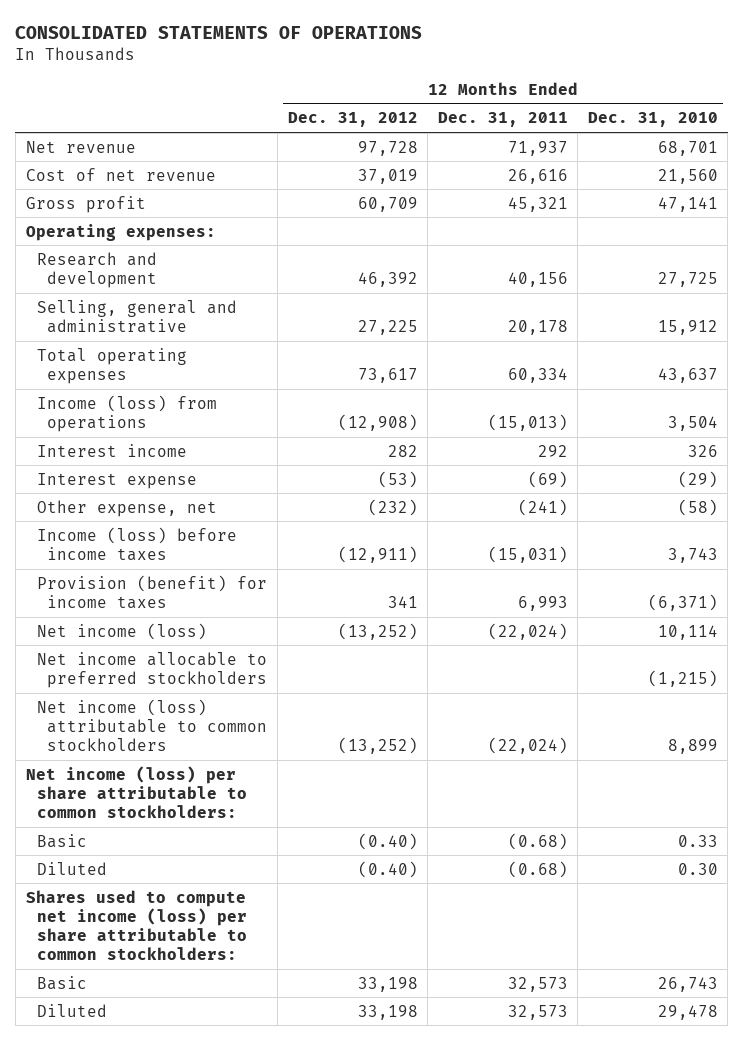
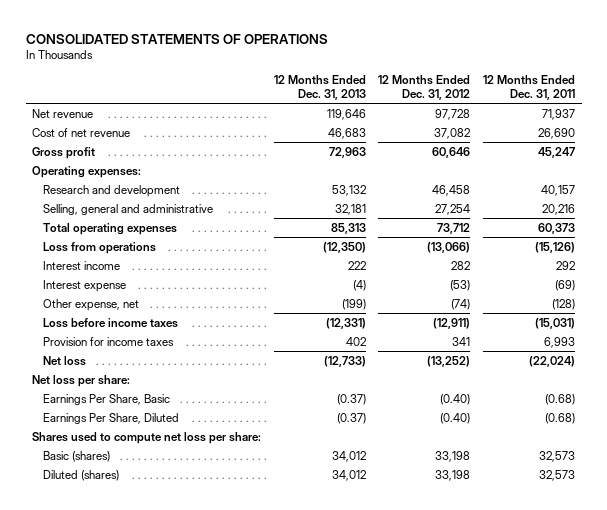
[587,112,718,128] Dec. 31, 2010 -> none
none -> [273,75,366,101] 12 Months Ended Dec. 31, 2013
[357,168,418,184] 37,019 -> [434,127,471,139] 37,082
[507,168,568,184] 26,616 -> [538,127,576,139] 26,690
[357,196,418,212] 60,709 -> [432,146,471,158] 60,646
[507,196,568,212] 45,321 -> [538,146,576,158] 45,247
[357,271,418,287] 46,392 -> [432,184,471,196] 46,458
[507,271,568,287] 40,156 -> [541,184,576,196] 40,157
[357,319,418,335] 27,225 -> [435,203,471,215] 27,254
[507,319,568,335] 20,178 -> [542,203,576,215] 20,216
[357,367,418,383] 73,617 -> [437,222,471,234] 73,712
[507,367,568,383] 60,334 -> [538,222,576,234] 60,373
[36,394,217,432] Income (loss) from operations -> [43,241,157,254] Loss from operations
[337,413,418,431] (12,908) -> [427,241,471,253] (13,066)
[487,413,568,431] (15,013) -> [535,241,576,253] (15,126)
[36,651,268,688] Net income allocable to preferred stockholders -> none
[36,698,268,752] Net income (loss) attributable to common stockholders -> none
[367,498,418,516] (232) -> [451,298,471,310] (74)
[517,498,568,516] (241) -> [552,298,576,310] (128)
[36,526,237,561] Income (loss) before income taxes -> [43,317,179,328] Loss before income taxes
[36,574,267,609] Provision (benefit) for income taxes -> [43,336,175,346] Provision for income taxes
[36,622,207,640] Net income (loss) -> [43,355,87,366] Net loss
[25,765,247,819] Net income (loss) per share attributable to common stockholders: -> [31,374,130,387] Net loss per share:
[36,833,87,848] Basic -> [43,393,171,405] Earnings Per Share, Basic
[36,861,107,875] Diluted -> [43,412,180,424] Earnings Per Share, Diluted
[25,889,247,961] Shares used to compute net income (loss) per share attributable to common stockholders: -> [31,431,261,444] Shares used to compute net loss per share:
[36,975,87,990] Basic -> [43,450,111,462] Basic (shares)
[36,1003,107,1017] Diluted -> [43,469,120,481] Diluted (shares)

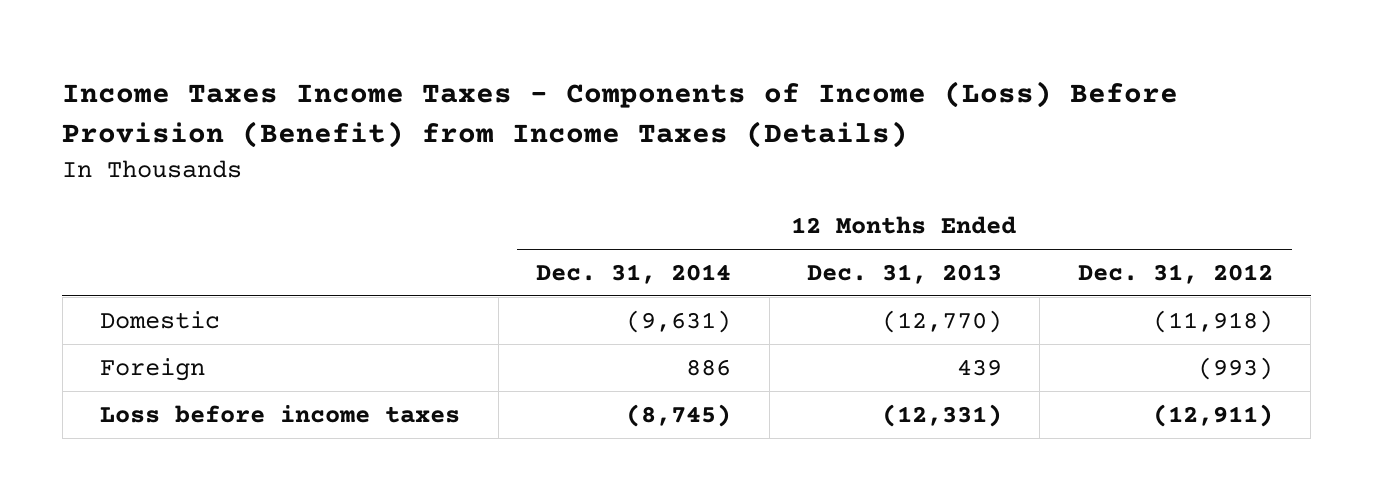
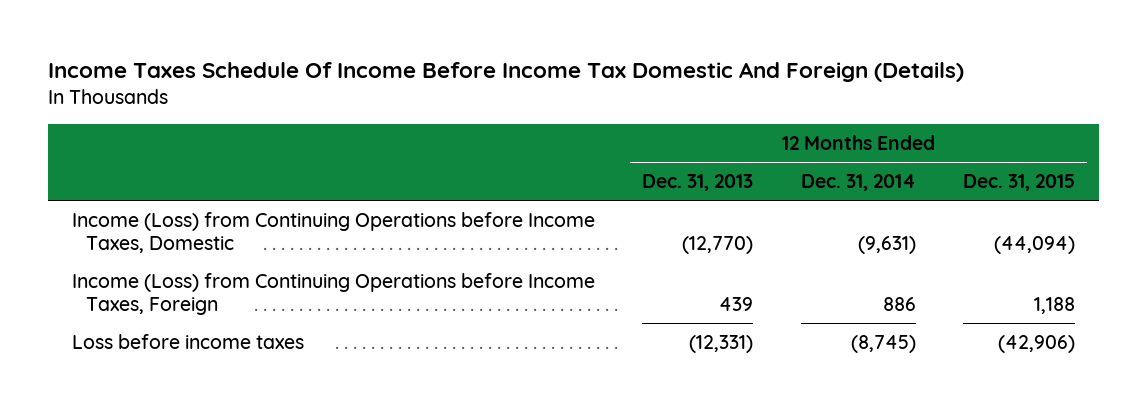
[62,81,1179,149] Income Taxes Income Taxes - Components of Income (Loss) Before Provision (Benefit) from Income Taxes (Details) -> [47,62,964,83] Income Taxes Schedule Of Income Before Income Tax Domestic And Foreign (Details)
[1077,263,1273,284] Dec. 31, 2012 -> none
none -> [963,174,1076,192] Dec. 31, 2015
[100,310,221,329] Domestic -> [71,212,595,253] Income (Loss) from Continuing Operations before Income Taxes, Domestic
[100,357,206,381] Foreign -> [71,273,595,315] Income (Loss) from Continuing Operations before Income Taxes, Foreign

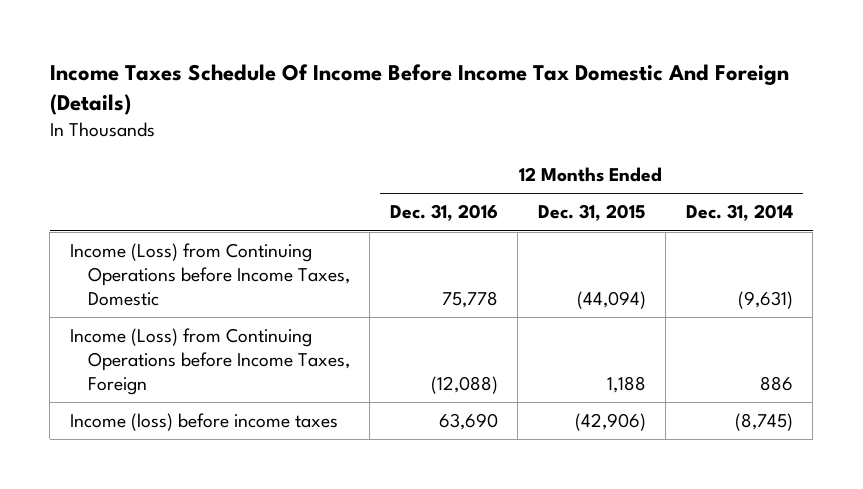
[642,174,754,192] Dec. 31, 2013 -> none
none -> [389,204,498,222] Dec. 31, 2016
[71,334,304,350] Loss before income taxes -> [69,413,338,432] Income (loss) before income taxes

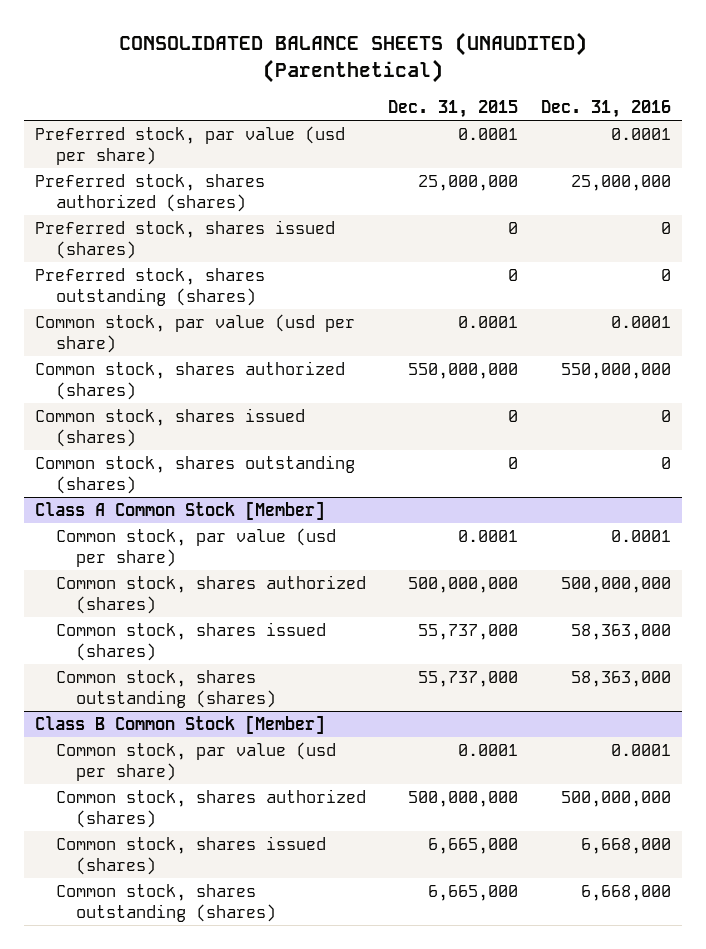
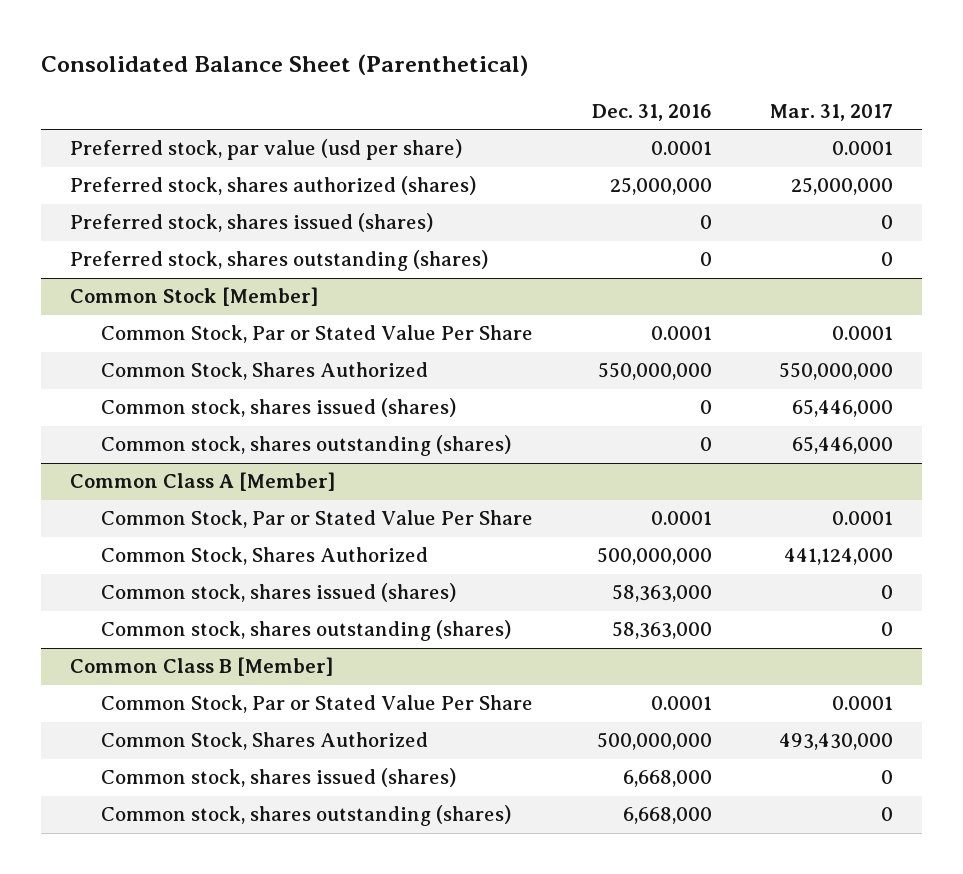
[119,32,588,83] CONSOLIDATED BALANCE SHEETS (UNAUDITED) (Parenthetical) -> [40,54,528,77] Consolidated Balance Sheet (Parenthetical)
[388,100,519,119] Dec. 31, 2015 -> none
none -> [770,104,894,122] Mar. 31, 2017
none -> [70,287,319,307] Common Stock [Member]
[35,314,356,354] Common stock, par value (usd per share) -> [101,325,534,344] Common Stock, Par or Stated Value Per Share
[35,361,346,401] Common stock, shares authorized (shares) -> [101,362,429,381] Common Stock, Shares Authorized
[35,501,326,521] Class A Common Stock [Member] -> [70,472,336,492] Common Class A [Member]
[55,528,336,568] Common stock, par value (usd per share) -> [101,510,534,529] Common Stock, Par or Stated Value Per Share
[55,575,366,615] Common stock, shares authorized (shares) -> [101,547,429,566] Common Stock, Shares Authorized
[35,715,326,735] Class B Common Stock [Member] -> [70,657,334,677] Common Class B [Member]
[55,742,336,782] Common stock, par value (usd per share) -> [101,695,534,714] Common Stock, Par or Stated Value Per Share
[55,789,366,829] Common stock, shares authorized (shares) -> [101,732,429,751] Common Stock, Shares Authorized

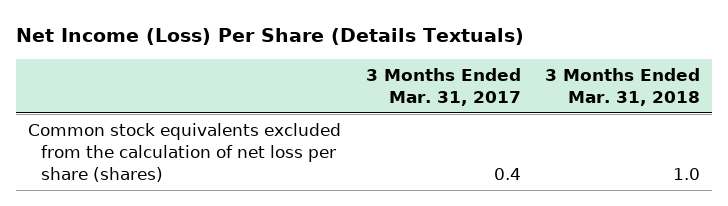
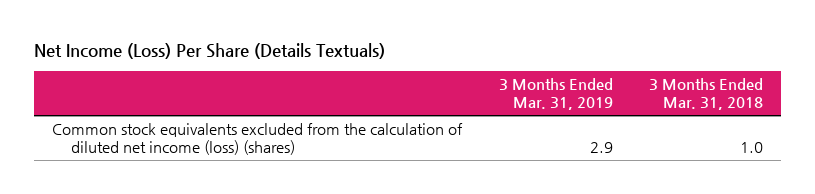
[365,67,521,106] 3 Months Ended Mar. 31, 2017 -> none
none -> [498,78,613,110] 3 Months Ended Mar. 31, 2019
[28,123,342,182] Common stock equivalents excluded from the calculation of net loss per share (shares) -> [52,123,464,155] Common stock equivalents excluded from the calculation of diluted net income (loss) (shares)

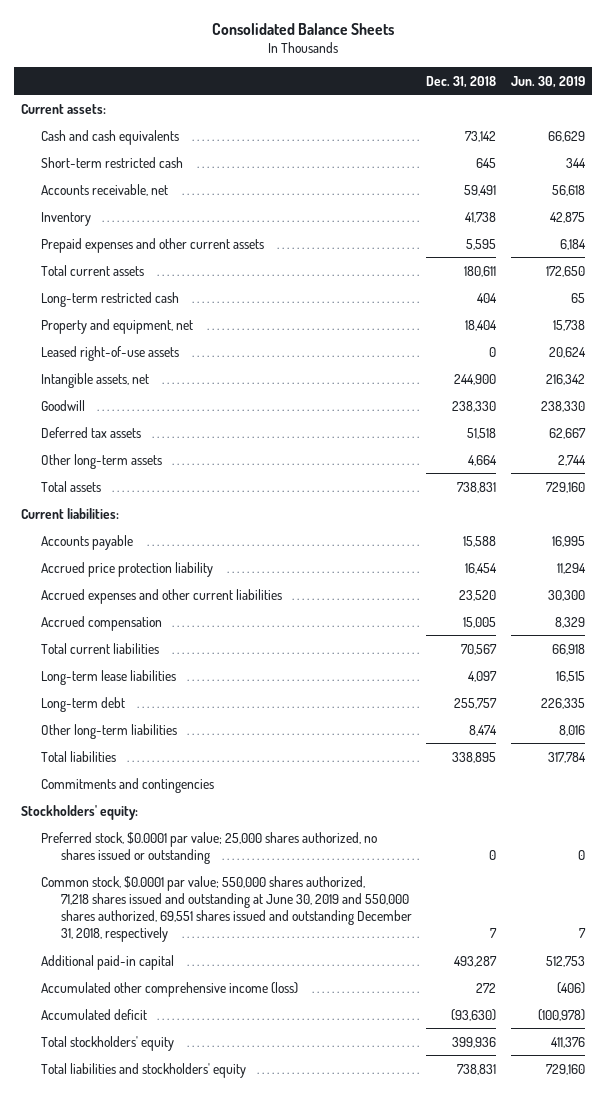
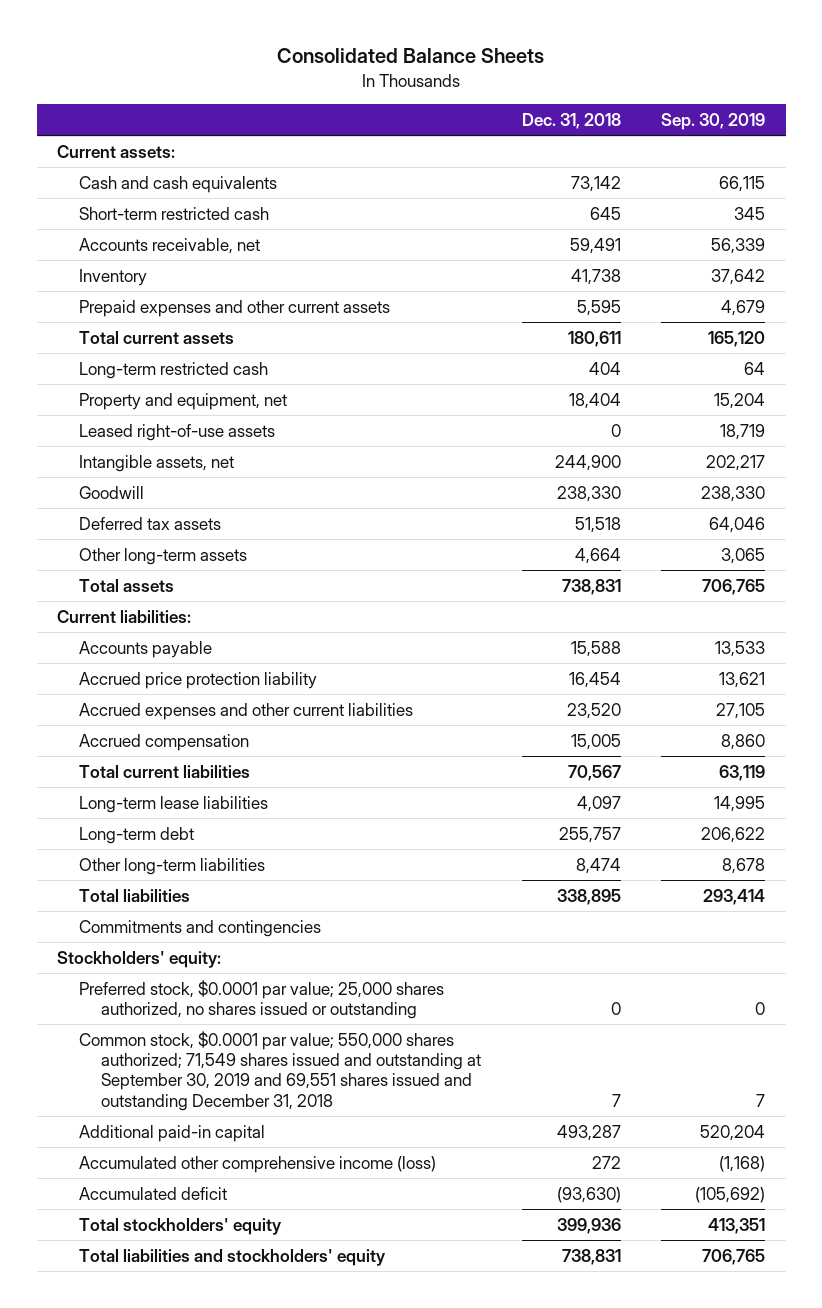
[510,75,585,88] Jun. 30, 2019 -> none
none -> [661,112,766,130] Sep. 30, 2019
[41,875,413,942] Common stock, $0.0001 par value; 550,000 shares authorized, 71,218 shares issued and outstanding at June 30, 2019 and 550,000 shares authorized, 69,551 shares issued and outstanding December 31, 2018, respectively -> [79,1030,482,1111] Common stock, $0.0001 par value; 550,000 shares authorized; 71,549 shares issued and outstanding at September 30, 2019 and 69,551 shares issued and outstanding December 31, 2018

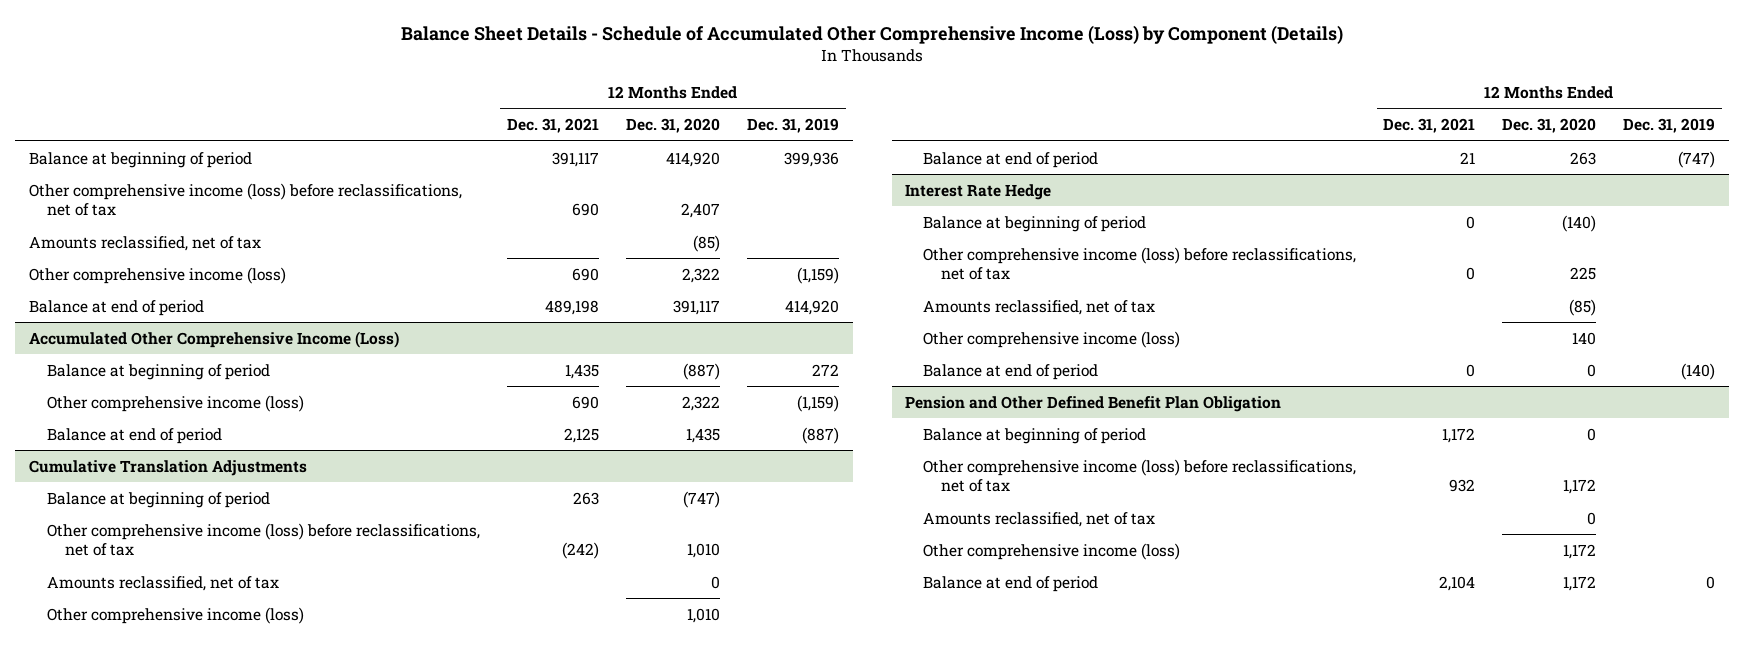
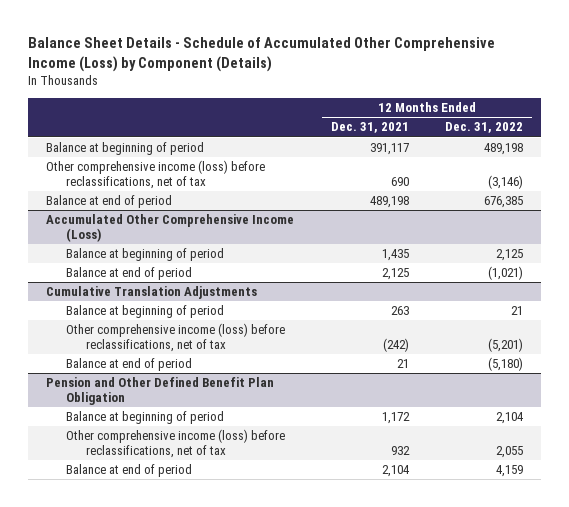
[626,118,721,134] Dec. 31, 2020 -> none
[747,118,840,134] Dec. 31, 2019 -> none
none -> [444,122,523,134] Dec. 31, 2022
[28,235,261,251] Amounts reclassified, net of tax -> none
[28,266,286,284] Other comprehensive income (loss) -> none
[47,394,305,412] Other comprehensive income (loss) -> none
[47,575,280,591] Amounts reclassified, net of tax -> none
[47,606,305,624] Other comprehensive income (loss) -> none
[905,183,1052,200] Interest Rate Hedge -> none
[923,215,1147,232] Balance at beginning of period -> none
[923,246,1357,281] Other comprehensive income (loss) before reclassifications, net of tax -> none
[923,299,1156,315] Amounts reclassified, net of tax -> none
[923,330,1181,348] Other comprehensive income (loss) -> none
[923,363,1099,380] Balance at end of period -> none
[923,511,1156,527] Amounts reclassified, net of tax -> none
[923,542,1181,560] Other comprehensive income (loss) -> none

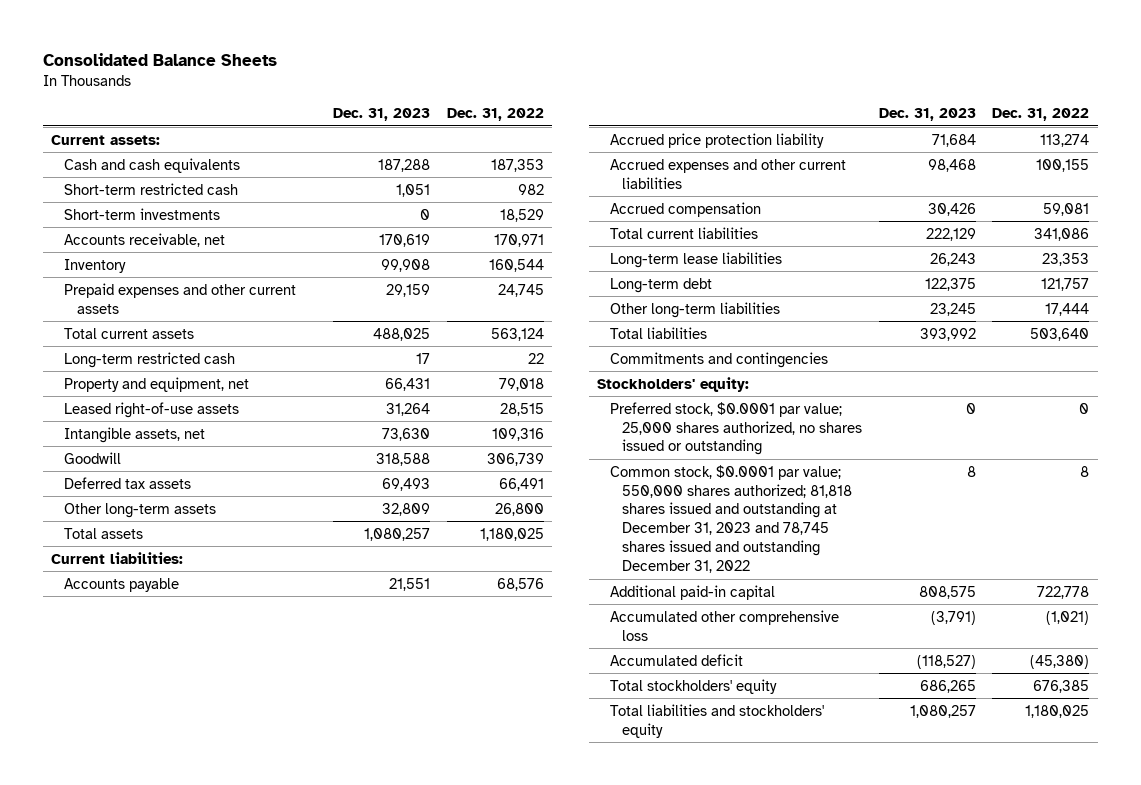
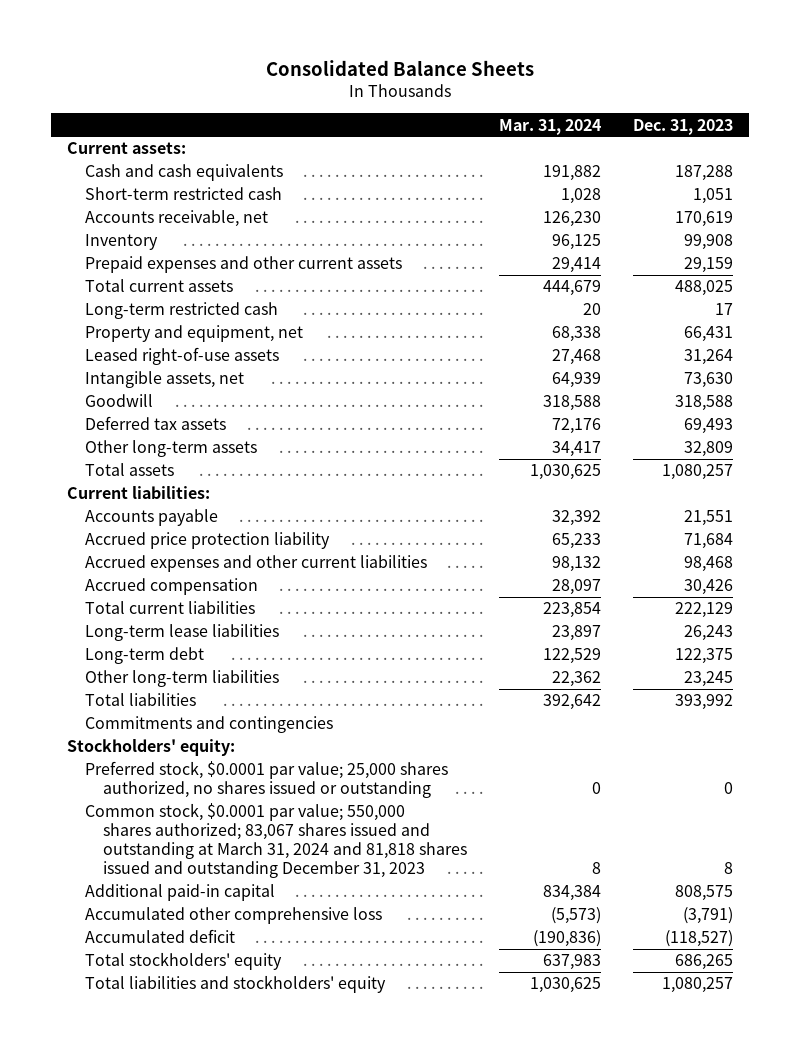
[446,108,544,122] Dec. 31, 2022 -> none
none -> [499,118,602,135] Mar. 31, 2024
[64,207,221,220] Short-term investments -> none
[609,464,853,573] Common stock, $0.0001 par value; 550,000 shares authorized; 81,818 shares issued and outstanding at December 31, 2023 and 78,745 shares issued and outstanding December 31, 2022 -> [85,803,468,879] Common stock, $0.0001 par value; 550,000 shares authorized; 83,067 shares issued and outstanding at March 31, 2024 and 81,818 shares issued and outstanding December 31, 2023

